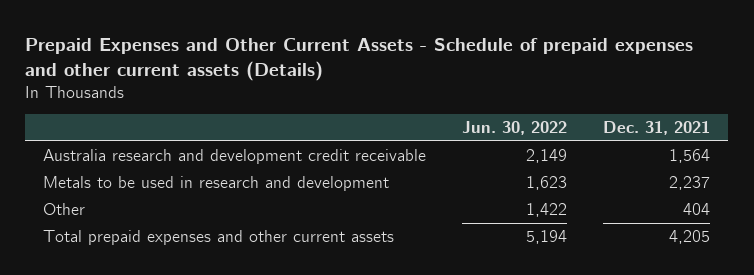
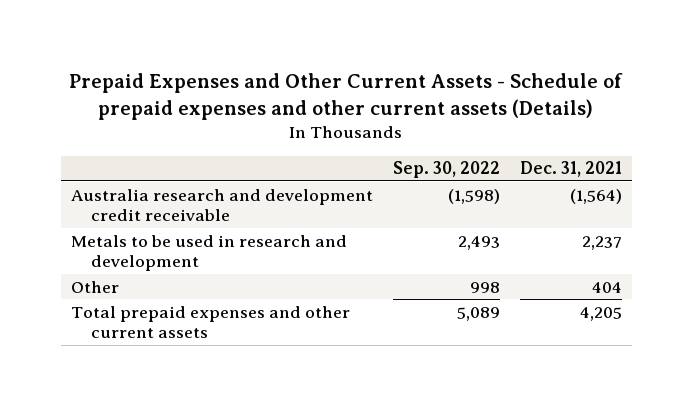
[462,121,568,136] Jun. 30, 2022 -> none
none -> [392,161,500,179] Sep. 30, 2022
[669,149,711,164] 1,564 -> [569,188,622,204] (1,564)

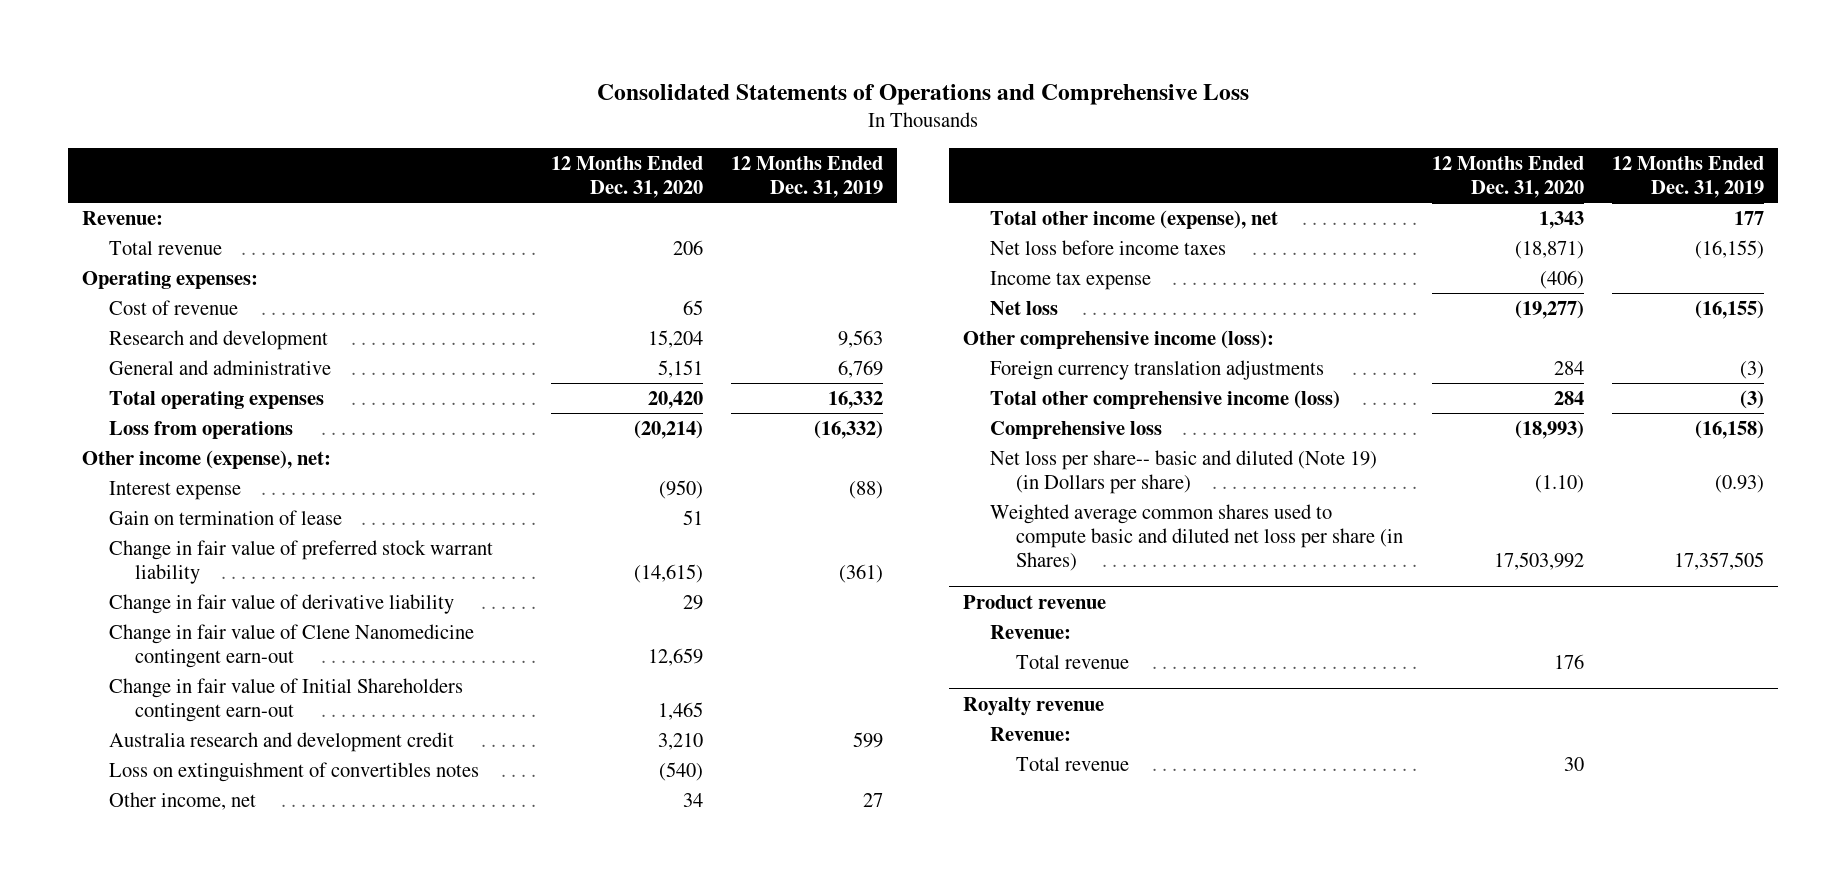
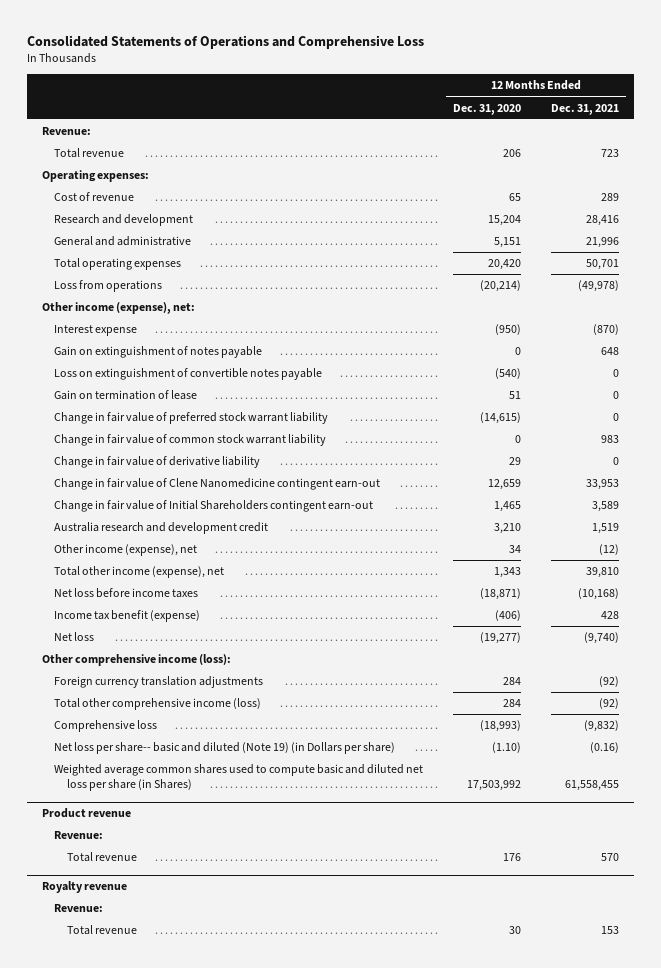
[731,155,884,198] 12 Months Ended Dec. 31, 2019 -> none
none -> [550,103,619,115] Dec. 31, 2021
none -> [54,346,263,359] Gain on extinguishment of notes payable
none -> [54,368,323,381] Loss on extinguishment of convertible notes payable
none -> [54,434,327,447] Change in fair value of common stock warrant liability
[108,762,479,783] Loss on extinguishment of convertibles notes -> none
[108,792,256,811] Other income, net -> [54,544,198,557] Other income (expense), net
[989,271,1151,291] Income tax expense -> [54,610,201,623] Income tax benefit (expense)

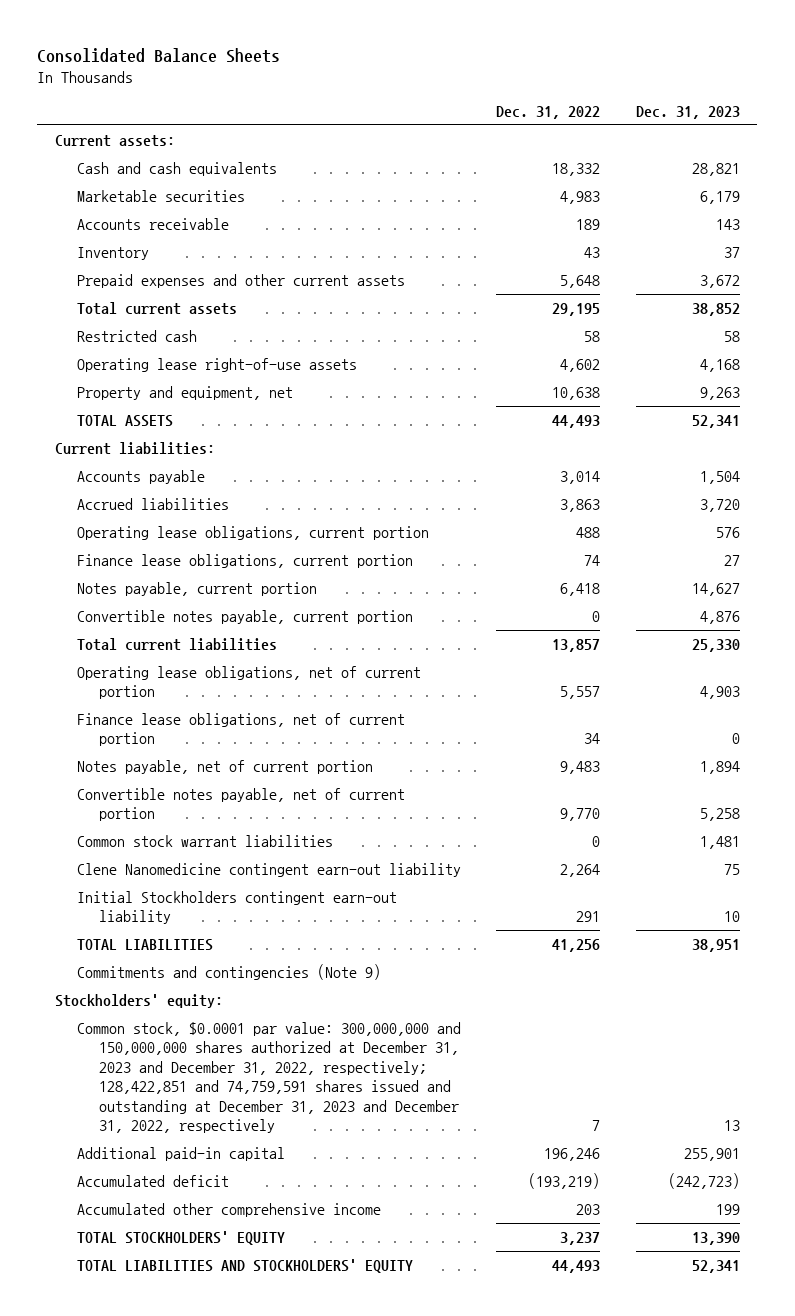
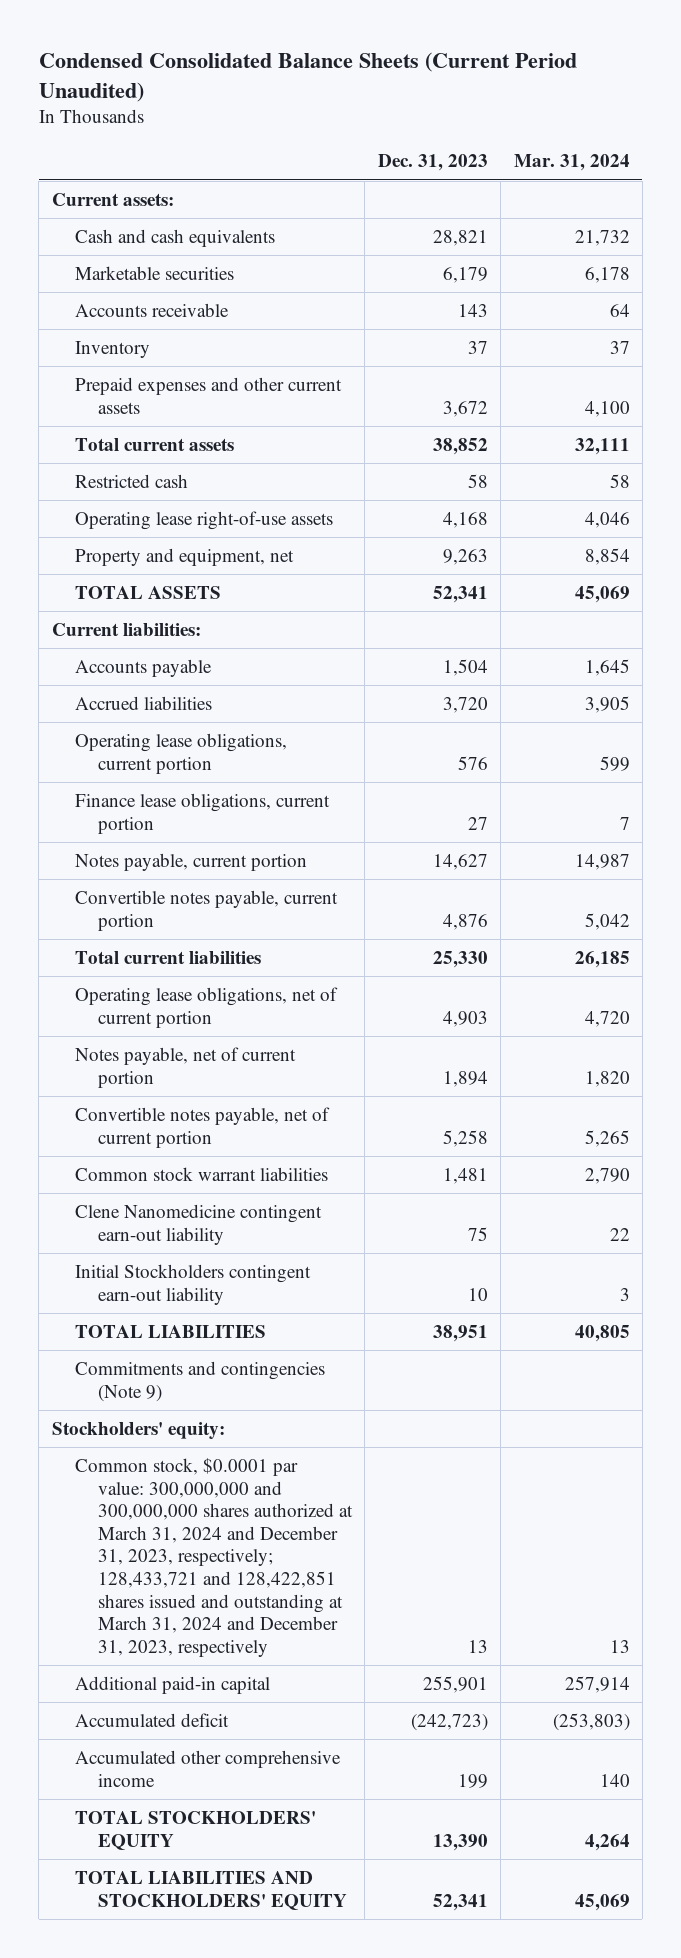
[37,48,281,64] Consolidated Balance Sheets -> [38,52,577,102] Condensed Consolidated Balance Sheets (Current Period Unaudited)
[496,105,601,119] Dec. 31, 2022 -> none
none -> [513,154,630,172] Mar. 31, 2024
[76,712,405,747] Finance lease obligations, net of current portion -> none
[76,1021,461,1134] Common stock, $0.0001 par value: 300,000,000 and 150,000,000 shares authorized at December 31, 2023 and December 31, 2022, respectively; 128,422,851 and 74,759,591 shares issued and outstanding at December 31, 2023 and December 31, 2022, respectively -> [74,1458,353,1657] Common stock, $0.0001 par value: 300,000,000 and 300,000,000 shares authorized at March 31, 2024 and December 31, 2023, respectively; 128,433,721 and 128,422,851 shares issued and outstanding at March 31, 2024 and December 31, 2023, respectively

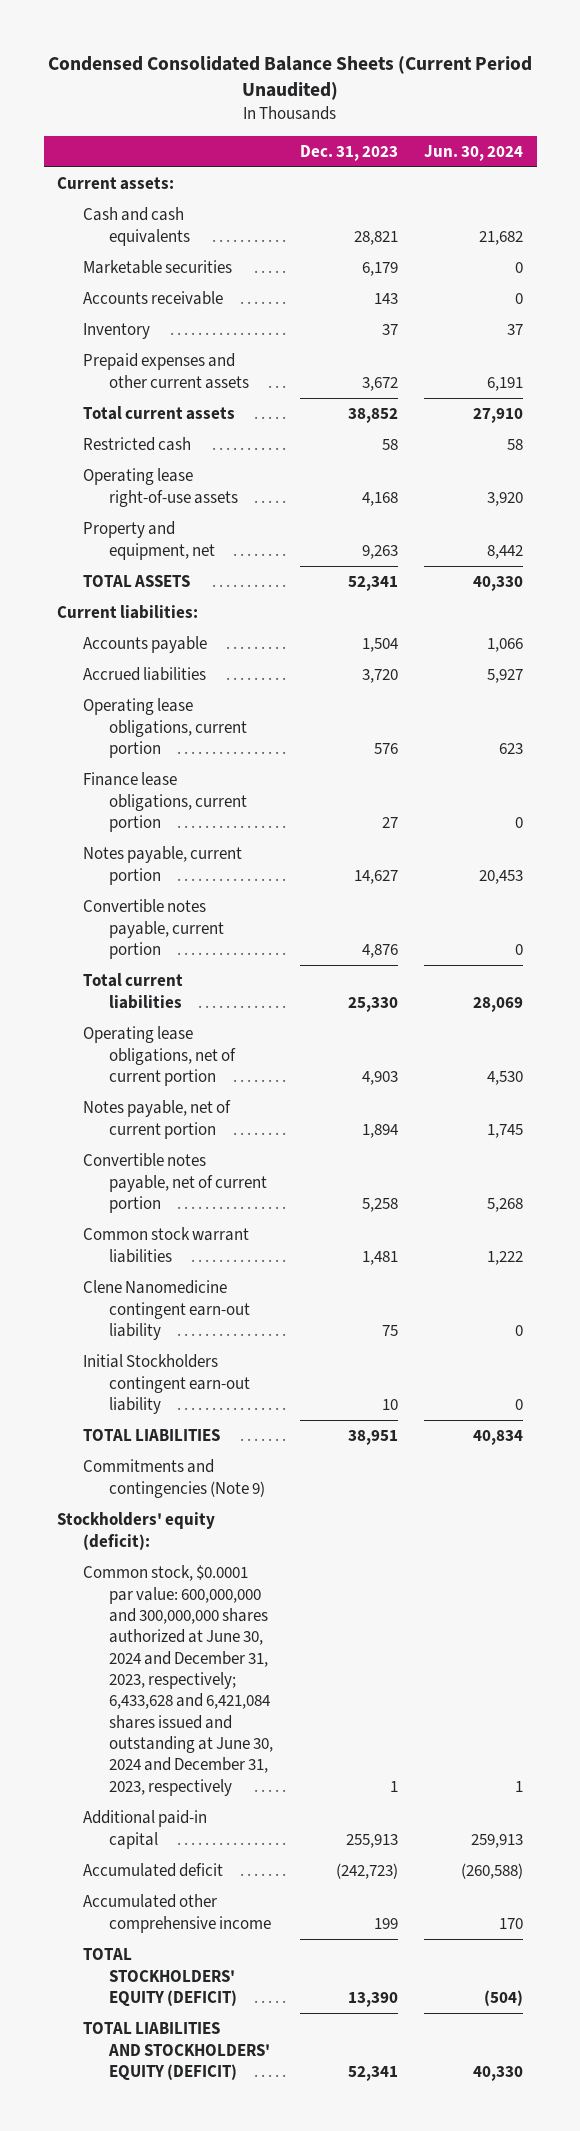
[513,154,630,172] Mar. 31, 2024 -> none
none -> [424,144,524,161] Jun. 30, 2024
[51,1422,225,1440] Stockholders' equity: -> [56,1512,215,1550] Stockholders' equity (deficit):
[74,1458,353,1657] Common stock, $0.0001 par value: 300,000,000 and 300,000,000 shares authorized at March 31, 2024 and December 31, 2023, respectively; 128,433,721 and 128,422,851 shares issued and outstanding at March 31, 2024 and December 31, 2023, respectively -> [82,1565,273,1796] Common stock, $0.0001 par value: 600,000,000 and 300,000,000 shares authorized at June 30, 2024 and December 31, 2023, respectively; 6,433,628 and 6,421,084 shares issued and outstanding at June 30, 2024 and December 31, 2023, respectively
[467,1639,488,1653] 13 -> [389,1780,398,1792] 1
[422,1676,488,1694] 255,901 -> [345,1833,398,1848] 255,913
[74,1811,316,1850] TOTAL STOCKHOLDERS' EQUITY -> [82,1948,237,2007] TOTAL STOCKHOLDERS' EQUITY (DEFICIT)
[74,1871,347,1910] TOTAL LIABILITIES AND STOCKHOLDERS' EQUITY -> [82,2022,270,2081] TOTAL LIABILITIES AND STOCKHOLDERS' EQUITY (DEFICIT)

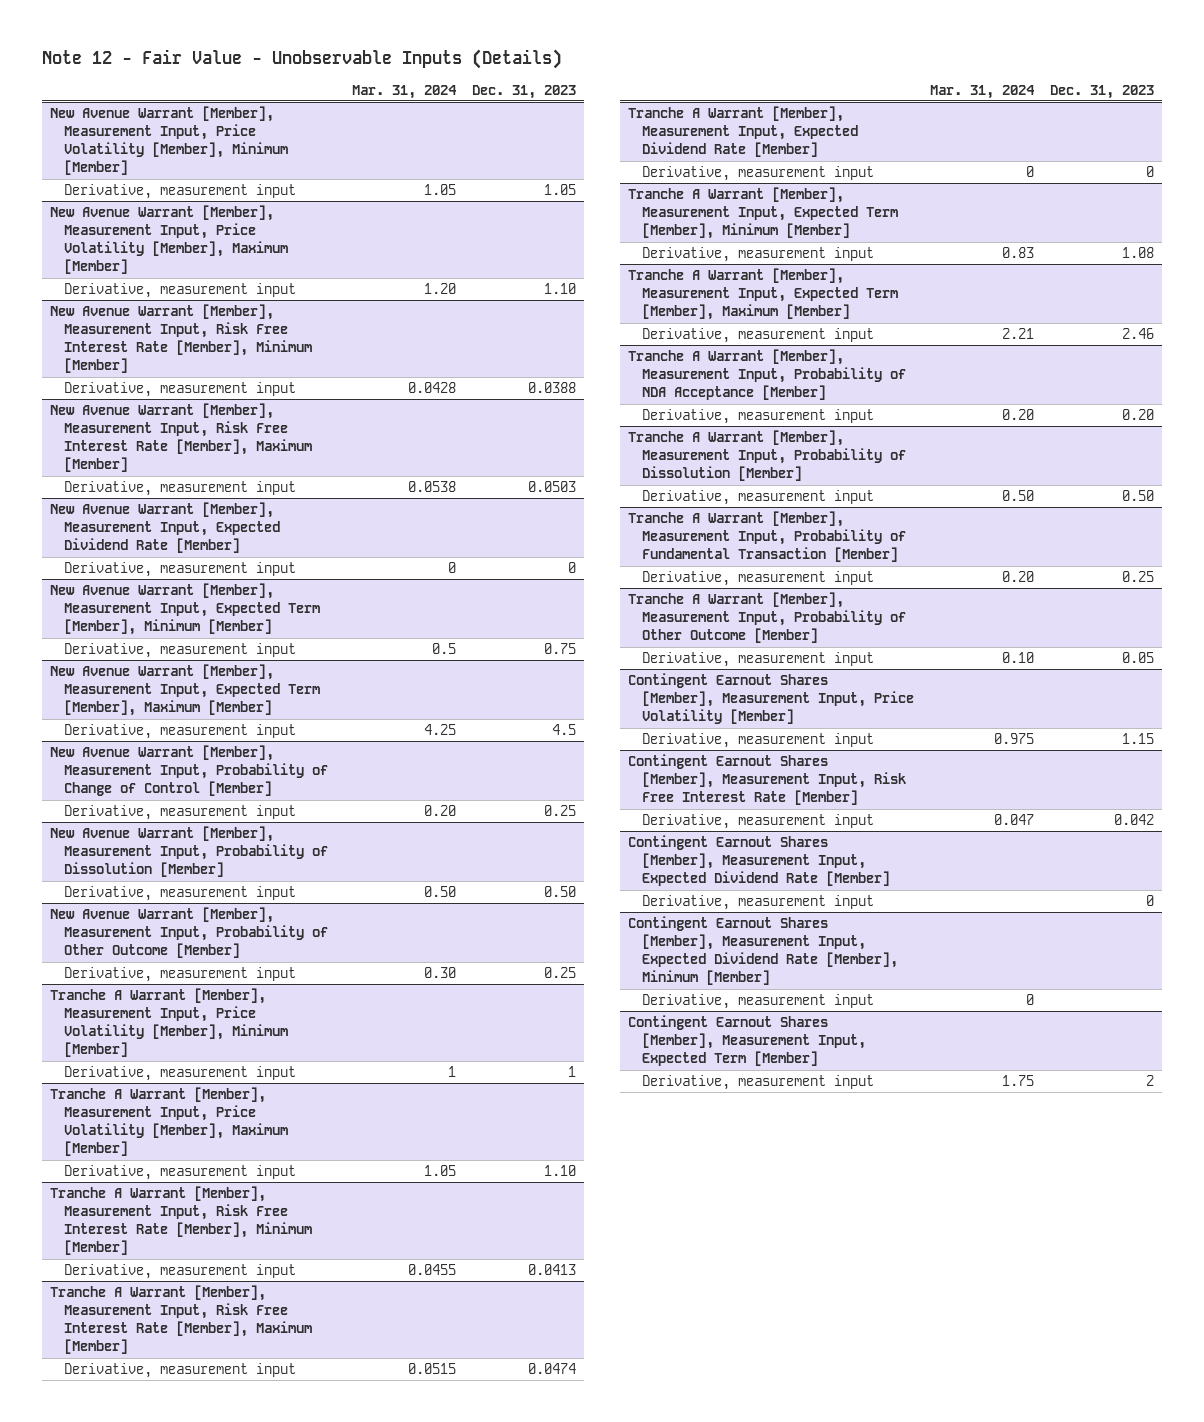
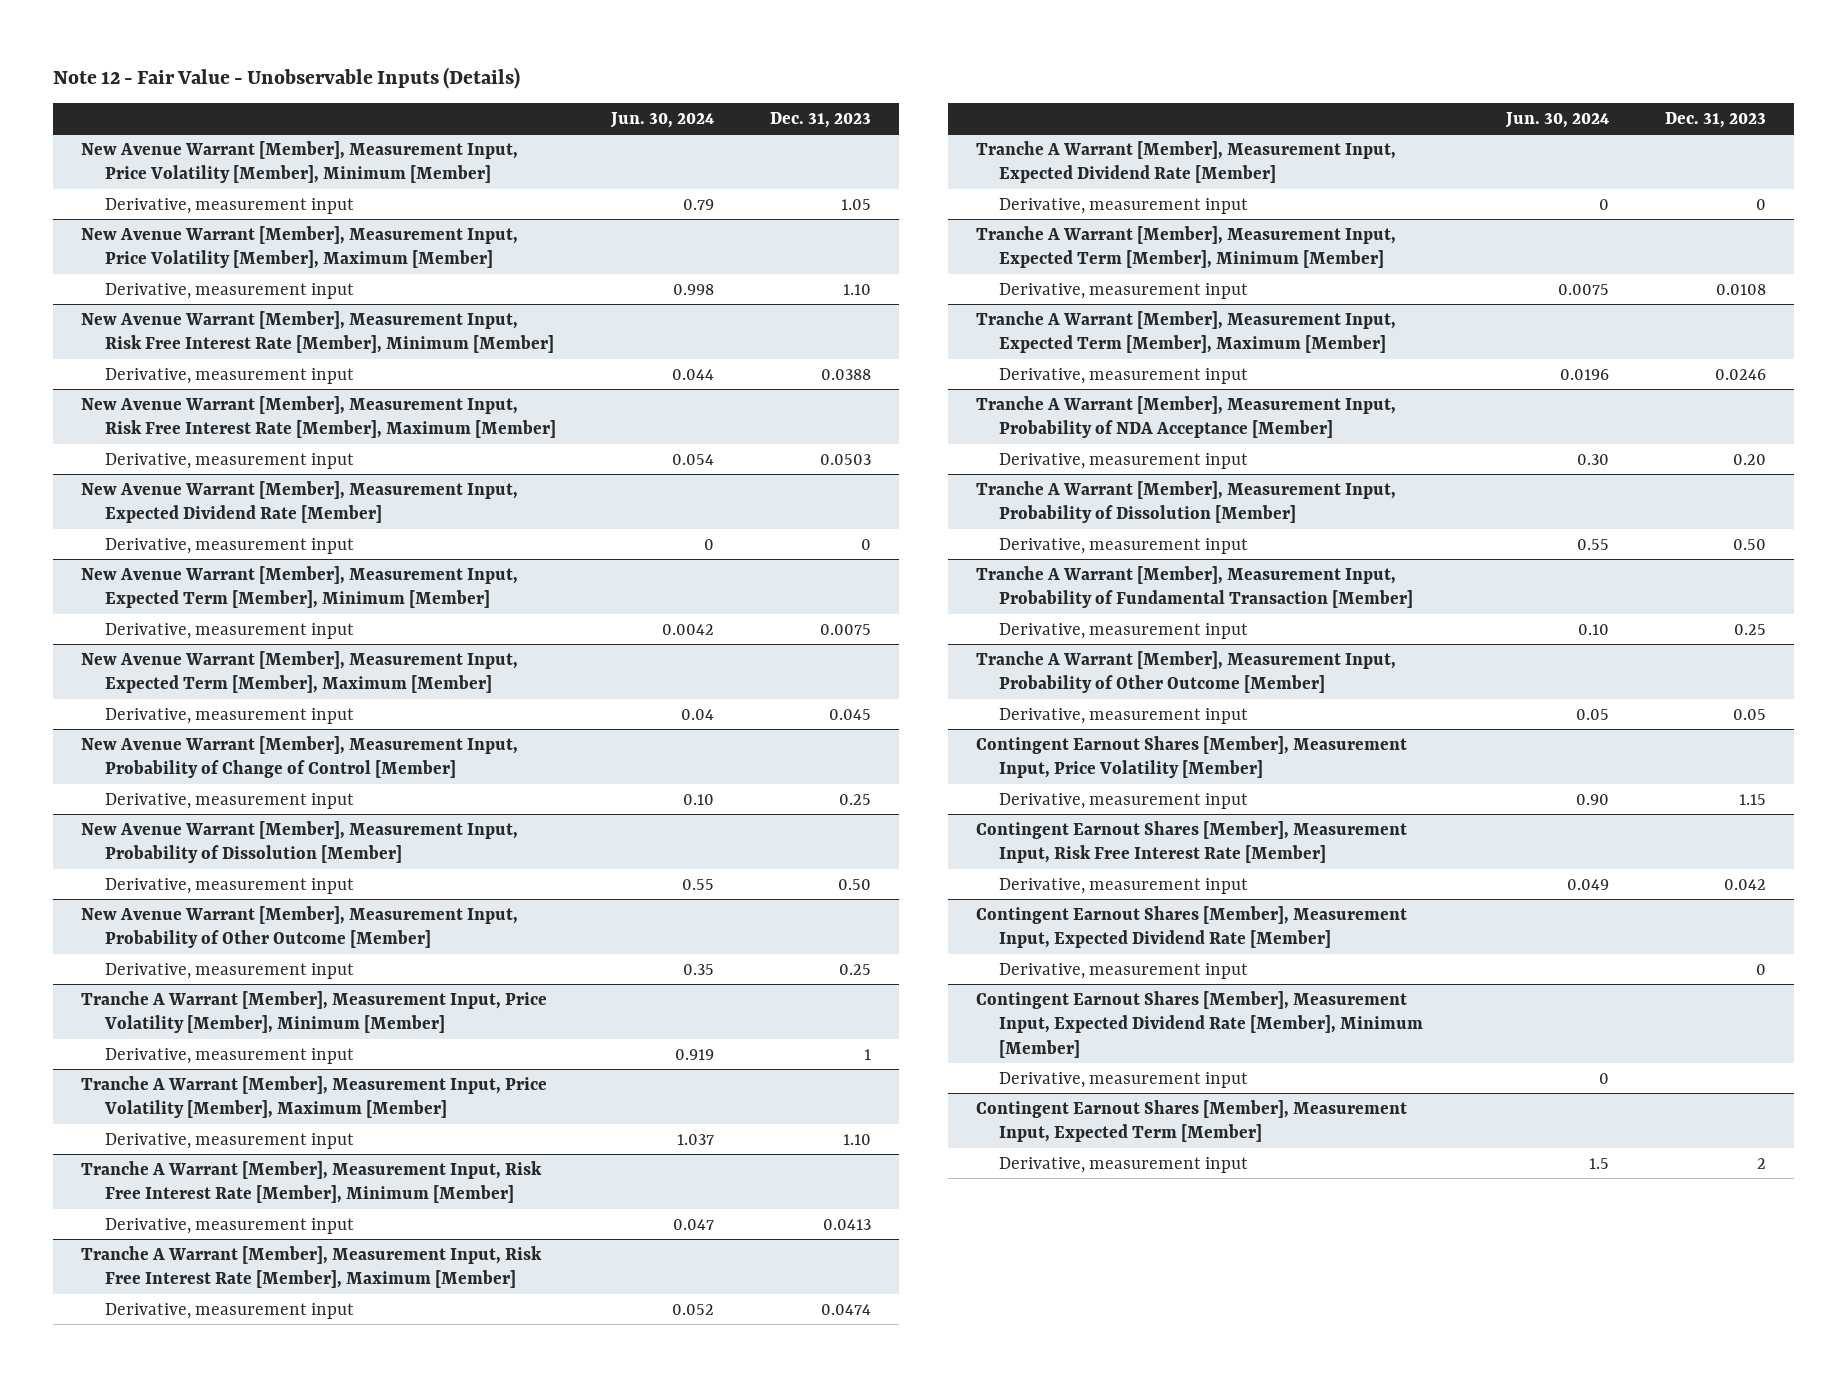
[352,84,458,99] Mar. 31, 2024 -> none
none -> [610,111,715,128] Jun. 30, 2024
[544,643,577,655] 0.75 -> [820,623,872,635] 0.0075
[552,724,577,736] 4.5 -> [829,708,872,720] 0.045
[1121,247,1154,259] 1.08 -> [1715,283,1766,295] 0.0108
[1121,328,1154,340] 2.46 -> [1714,368,1766,380] 0.0246

